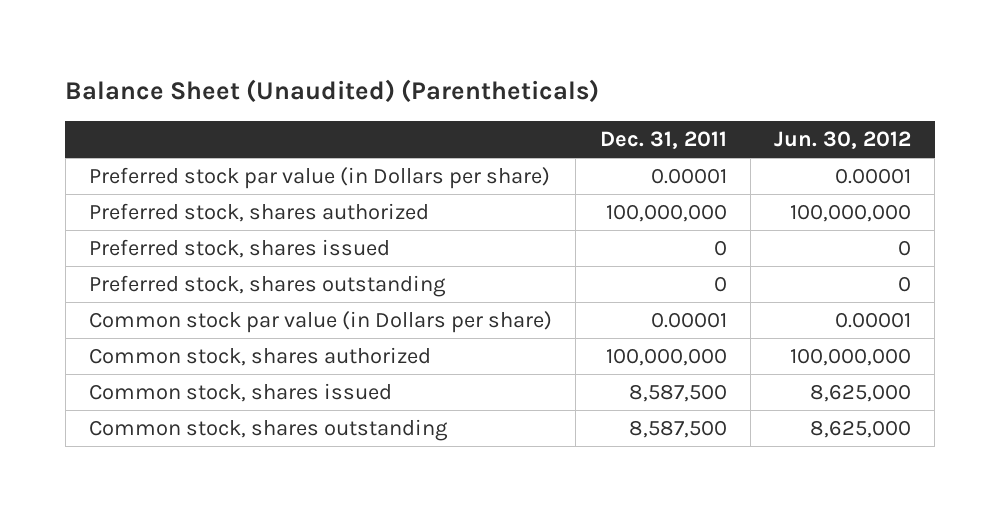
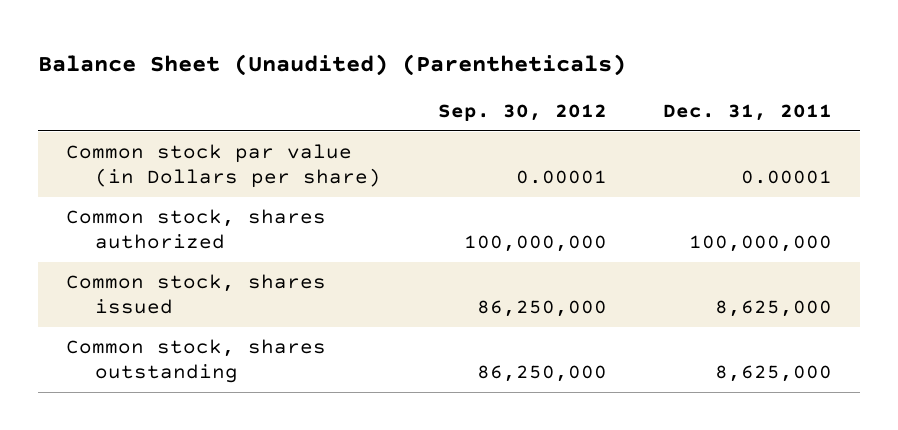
[773,131,911,150] Jun. 30, 2012 -> none
none -> [437,104,607,122] Sep. 30, 2012
[89,166,551,189] Preferred stock par value (in Dollars per share) -> none
[89,202,430,222] Preferred stock, shares authorized -> none
[89,238,391,258] Preferred stock, shares issued -> none
[89,274,447,297] Preferred stock, shares outstanding -> none
[628,383,727,402] 8,587,500 -> [714,300,832,318] 8,625,000
[628,419,727,438] 8,587,500 -> [714,365,832,383] 8,625,000

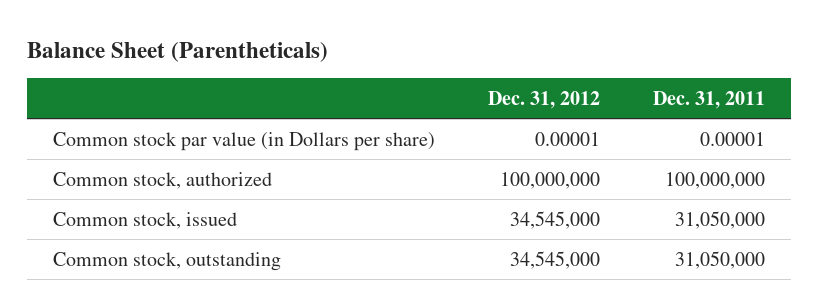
[38,53,627,76] Balance Sheet (Unaudited) (Parentheticals) -> [26,42,328,63] Balance Sheet (Parentheticals)
[437,104,607,122] Sep. 30, 2012 -> none
none -> [487,90,600,109] Dec. 31, 2012
[66,208,327,250] Common stock, shares authorized -> [53,171,273,189] Common stock, authorized
[66,273,327,315] Common stock, shares issued -> [53,211,238,229] Common stock, issued
[714,300,832,318] 8,625,000 -> [674,210,765,229] 31,050,000
[66,338,327,384] Common stock, shares outstanding -> [53,251,282,271] Common stock, outstanding
[714,365,832,383] 8,625,000 -> [674,250,765,269] 31,050,000

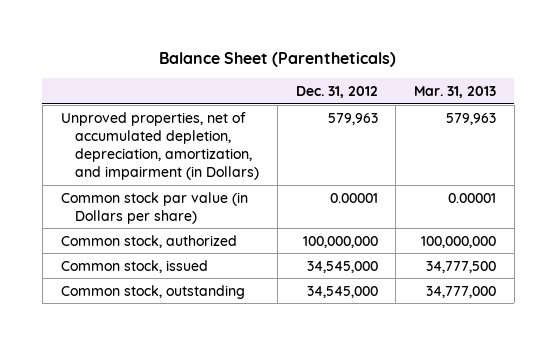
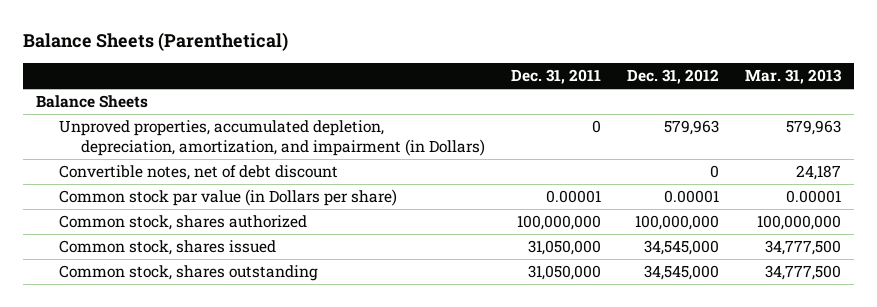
[159,52,397,68] Balance Sheet (Parentheticals) -> [23,32,289,52] Balance Sheets (Parenthetical)
none -> [511,69,602,85] Dec. 31, 2011
none -> [36,95,149,109] Balance Sheets
[60,111,260,181] Unproved properties, net of accumulated depletion, depreciation, amortization, and impairment (in Dollars) -> [58,120,486,156] Unproved properties, accumulated depletion, depreciation, amortization, and impairment (in Dollars)
none -> [58,165,338,181] Convertible notes, net of debt discount
[60,234,237,248] Common stock, authorized -> [58,215,307,231] Common stock, shares authorized
[60,259,208,273] Common stock, issued -> [58,240,276,256] Common stock, shares issued
[60,284,245,299] Common stock, outstanding -> [58,265,318,282] Common stock, shares outstanding
[426,285,497,298] 34,777,000 -> [765,265,842,281] 34,777,500

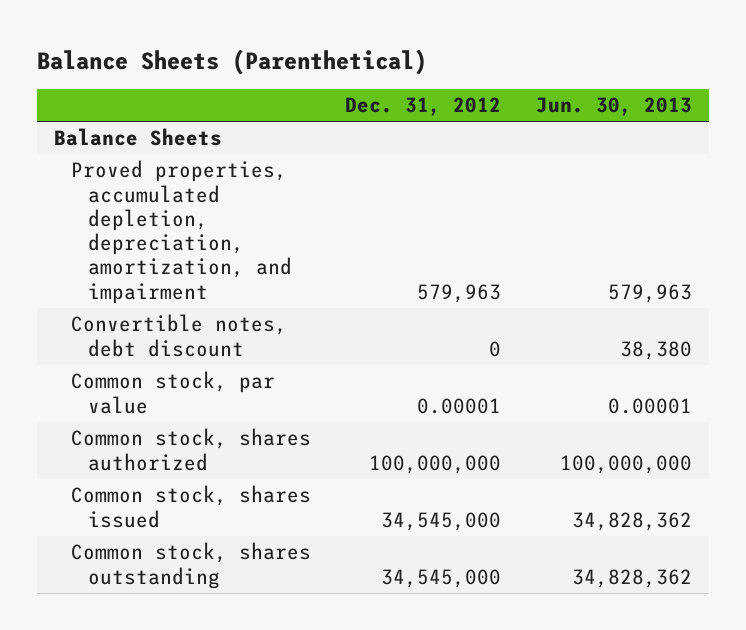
[511,69,602,85] Dec. 31, 2011 -> none
[745,69,843,85] Mar. 31, 2013 -> none
none -> [535,97,692,117] Jun. 30, 2013
[58,120,486,156] Unproved properties, accumulated depletion, depreciation, amortization, and impairment (in Dollars) -> [70,160,292,304] Proved properties, accumulated depletion, depreciation, amortization, and impairment
[58,165,338,181] Convertible notes, net of debt discount -> [70,314,287,357] Convertible notes, debt discount
[58,189,397,207] Common stock par value (in Dollars per share) -> [70,371,275,414] Common stock, par value

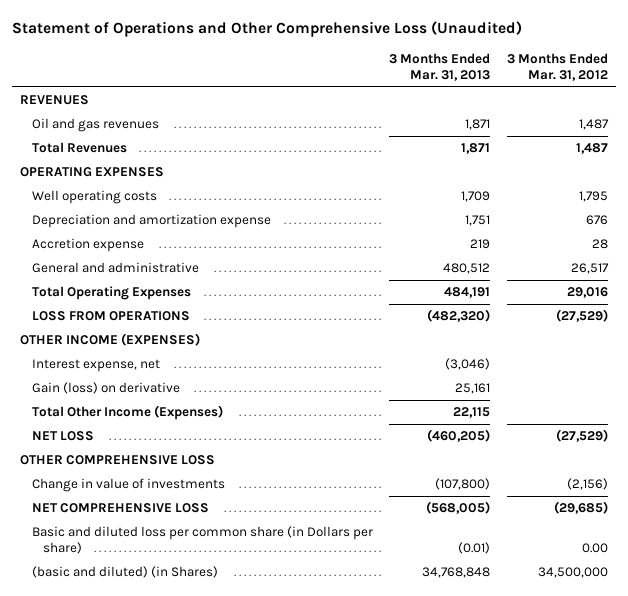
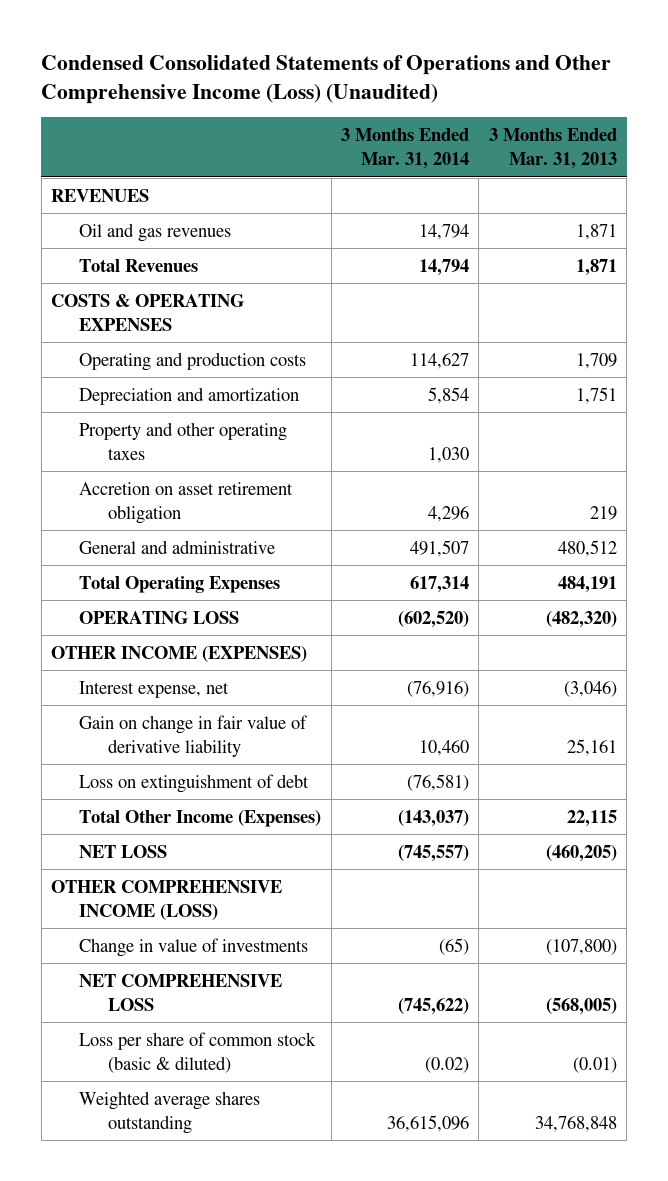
[12,21,523,38] Statement of Operations and Other Comprehensive Loss (Unaudited) -> [41,55,612,104] Condensed Consolidated Statements of Operations and Other Comprehensive Income (Loss) (Unaudited)
[506,53,608,81] 3 Months Ended Mar. 31, 2012 -> none
none -> [341,128,470,170] 3 Months Ended Mar. 31, 2014
[20,167,165,178] OPERATING EXPENSES -> [51,293,245,331] COSTS & OPERATING EXPENSES
[31,190,157,205] Well operating costs -> [79,351,307,371] Operating and production costs
[31,214,271,229] Depreciation and amortization expense -> [79,386,300,405] Depreciation and amortization
none -> [79,421,288,460] Property and other operating taxes
[31,238,144,253] Accretion expense -> [79,481,294,524] Accretion on asset retirement obligation
[31,311,190,322] LOSS FROM OPERATIONS -> [79,610,240,624] OPERATING LOSS
[31,382,180,395] Gain (loss) on derivative -> [79,714,309,757] Gain on change in fair value of derivative liability
none -> [79,773,310,793] Loss on extinguishment of debt
[20,455,216,466] OTHER COMPREHENSIVE LOSS -> [51,879,283,920] OTHER COMPREHENSIVE INCOME (LOSS)
[31,526,373,555] Basic and diluted loss per common share (in Dollars per share) -> [79,1031,317,1073] Loss per share of common stock (basic & diluted)
[31,566,218,579] (basic and diluted) (in Shares) -> [79,1090,261,1134] Weighted average shares outstanding

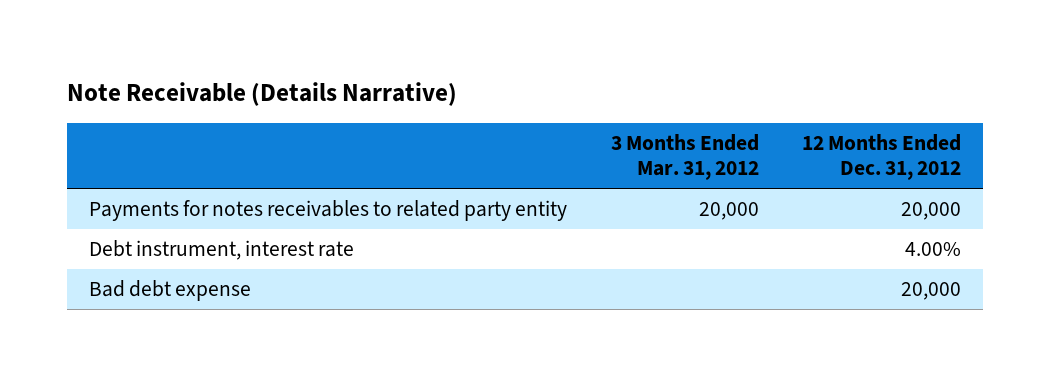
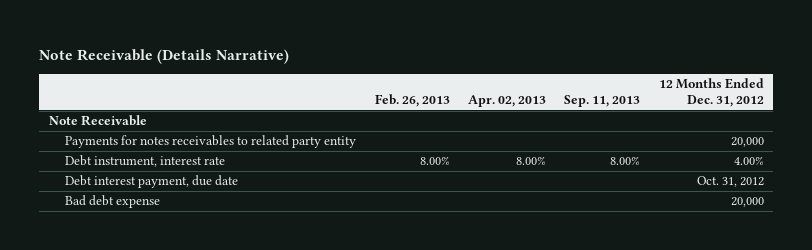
[610,133,759,181] 3 Months Ended Mar. 31, 2012 -> none
none -> [374,94,450,108] Feb. 26, 2013
none -> [467,95,546,108] Apr. 02, 2013
none -> [564,95,641,108] Sep. 11, 2013
none -> [48,115,147,127] Note Receivable
none -> [65,175,239,189] Debt interest payment, due date

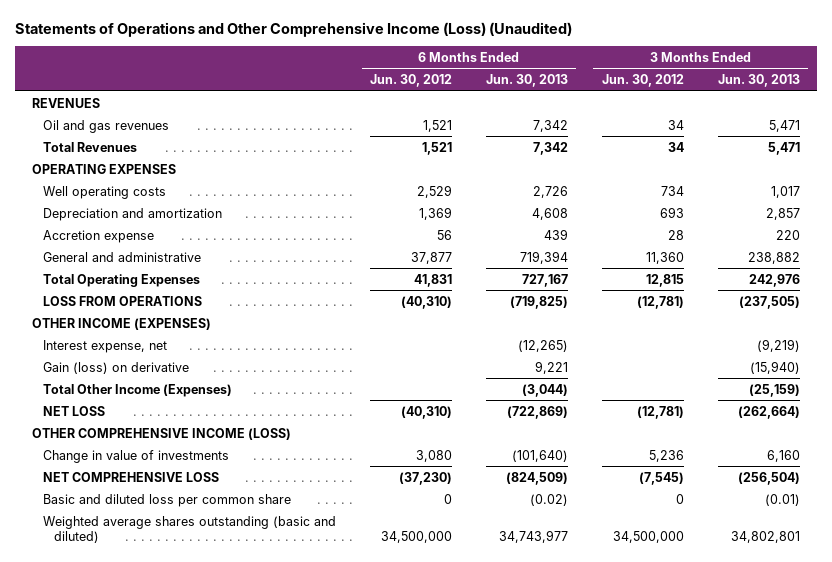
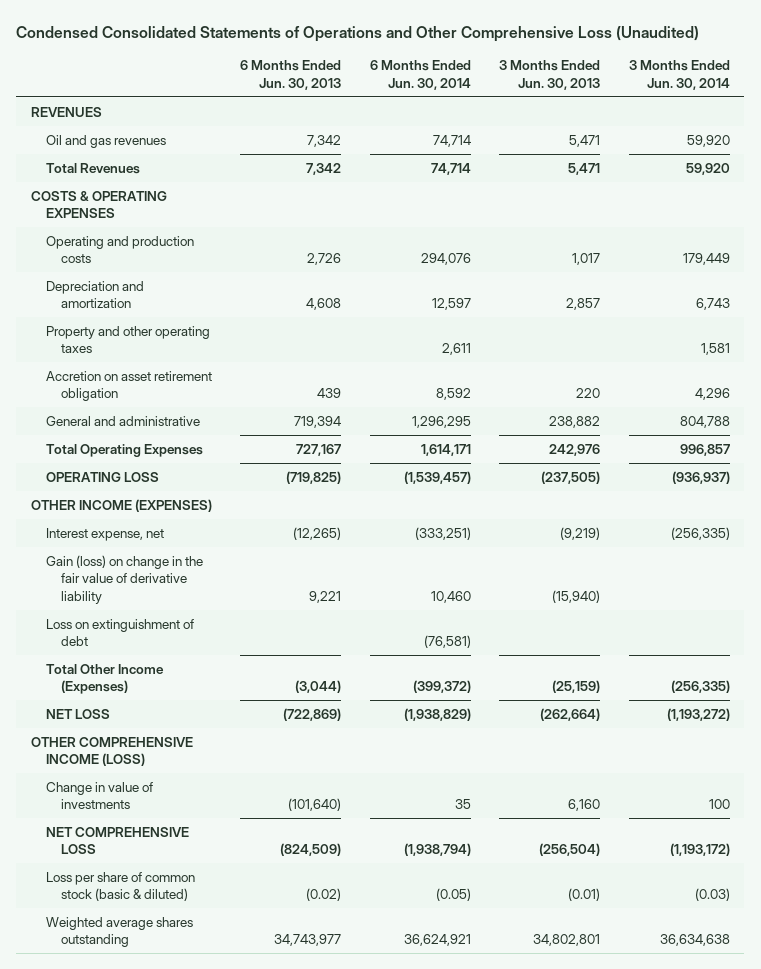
[14,22,572,38] Statements of Operations and Other Comprehensive Income (Loss) (Unaudited) -> [16,25,700,42] Condensed Consolidated Statements of Operations and Other Comprehensive Loss (Unaudited)
[370,74,453,88] Jun. 30, 2012 -> none
[601,74,684,88] Jun. 30, 2012 -> none
none -> [369,60,471,90] 6 Months Ended Jun. 30, 2014
none -> [628,60,730,90] 3 Months Ended Jun. 30, 2014
[31,163,176,174] OPERATING EXPENSES -> [30,190,167,219] COSTS & OPERATING EXPENSES
[43,185,167,199] Well operating costs -> [45,235,194,264] Operating and production costs
none -> [45,325,210,354] Property and other operating taxes
[43,229,155,243] Accretion expense -> [45,370,212,402] Accretion on asset retirement obligation
[43,295,203,306] LOSS FROM OPERATIONS -> [45,471,159,482] OPERATING LOSS
[43,361,190,374] Gain (loss) on derivative -> [45,554,203,605] Gain (loss) on change in the fair value of derivative liability
none -> [45,618,194,647] Loss on extinguishment of debt
[43,493,292,507] Basic and diluted loss per common share -> [45,871,195,902] Loss per share of common stock (basic & diluted)
[43,515,337,543] Weighted average shares outstanding (basic and diluted) -> [45,916,193,948] Weighted average shares outstanding

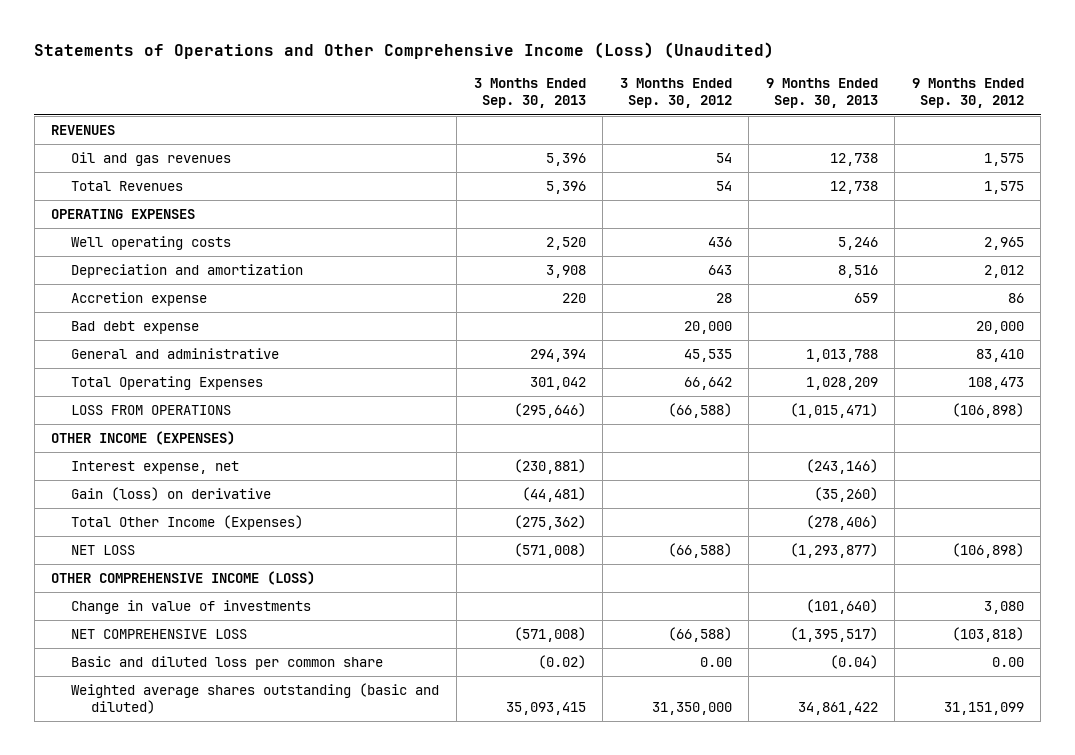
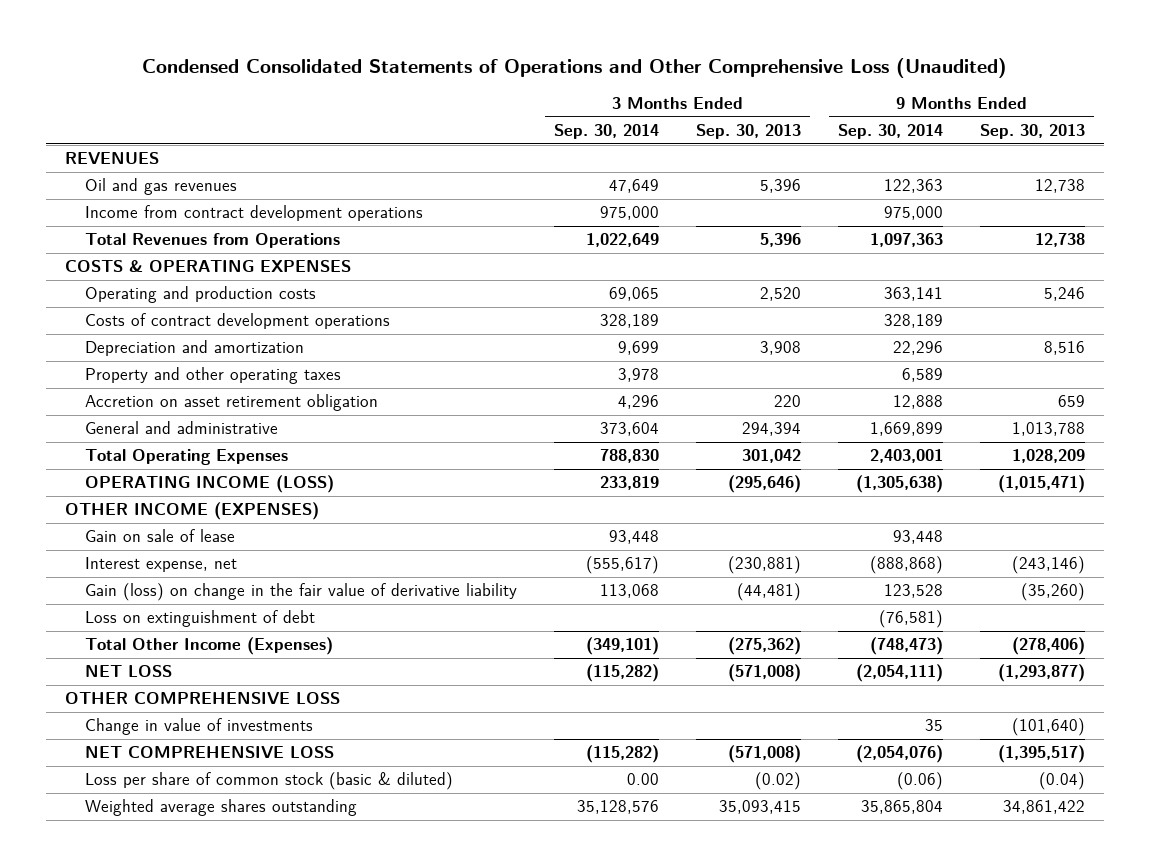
[34,41,775,59] Statements of Operations and Other Comprehensive Income (Loss) (Unaudited) -> [141,57,1007,78] Condensed Consolidated Statements of Operations and Other Comprehensive Loss (Unaudited)
[619,78,732,109] 3 Months Ended Sep. 30, 2012 -> none
[911,78,1024,109] 9 Months Ended Sep. 30, 2012 -> none
none -> [554,124,660,140] Sep. 30, 2014
none -> [838,124,944,140] Sep. 30, 2014
none -> [85,205,424,222] Income from contract development operations
[71,181,184,192] Total Revenues -> [85,233,341,249] Total Revenues from Operations
[51,209,196,220] OPERATING EXPENSES -> [64,259,351,273] COSTS & OPERATING EXPENSES
[71,236,232,251] Well operating costs -> [85,286,317,304] Operating and production costs
none -> [85,313,391,330] Costs of contract development operations
[71,321,200,335] Bad debt expense -> none
none -> [85,367,342,385] Property and other operating taxes
[71,292,208,307] Accretion expense -> [85,394,379,412] Accretion on asset retirement obligation
[71,405,232,416] LOSS FROM OPERATIONS -> [85,475,335,494] OPERATING INCOME (LOSS)
none -> [85,529,236,543] Gain on sale of lease
[71,487,272,502] Gain (loss) on derivative -> [85,583,518,602] Gain (loss) on change in the fair value of derivative liability
none -> [85,610,316,628] Loss on extinguishment of debt
[51,571,316,586] OTHER COMPREHENSIVE INCOME (LOSS) -> [64,692,340,705] OTHER COMPREHENSIVE LOSS
[71,656,384,671] Basic and diluted loss per common share -> [85,772,454,791] Loss per share of common stock (basic & diluted)
[71,683,440,715] Weighted average shares outstanding (basic and diluted) -> [85,799,358,817] Weighted average shares outstanding

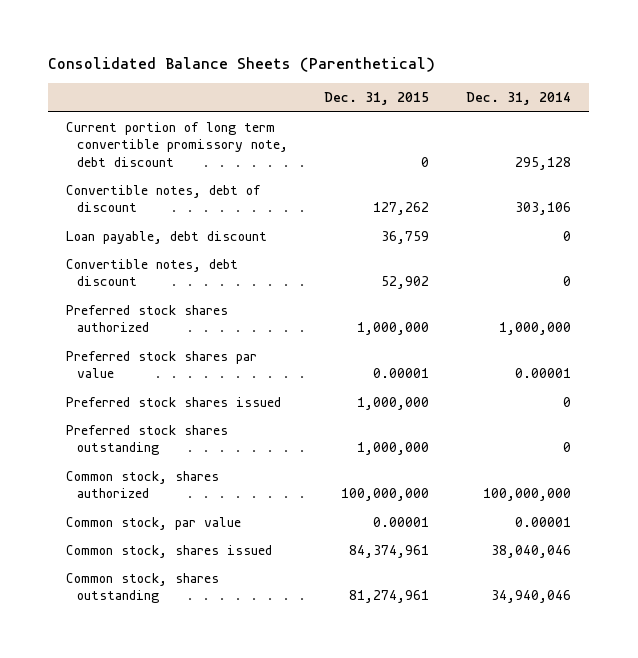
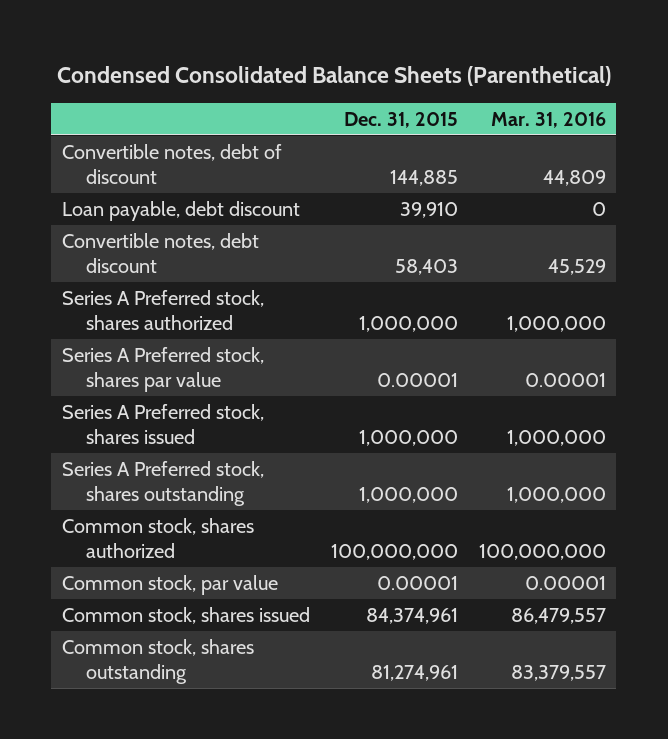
[48,57,436,73] Consolidated Balance Sheets (Parenthetical) -> [56,65,611,86] Condensed Consolidated Balance Sheets (Parenthetical)
[466,92,572,106] Dec. 31, 2014 -> none
none -> [490,111,606,128] Mar. 31, 2016
[66,121,288,167] Current portion of long term convertible promissory note, debt discount -> none
[373,202,430,216] 127,262 -> [389,169,458,186] 144,885
[381,230,430,244] 36,759 -> [399,202,458,219] 39,910
[381,276,430,290] 52,902 -> [394,258,458,275] 58,403
[66,304,229,333] Preferred stock shares authorized -> [61,290,264,330] Series A Preferred stock, shares authorized
[66,350,258,379] Preferred stock shares par value -> [61,347,264,392] Series A Preferred stock, shares par value
[66,396,282,407] Preferred stock shares issued -> [61,404,264,444] Series A Preferred stock, shares issued
[66,424,229,456] Preferred stock shares outstanding -> [61,461,264,506] Series A Preferred stock, shares outstanding

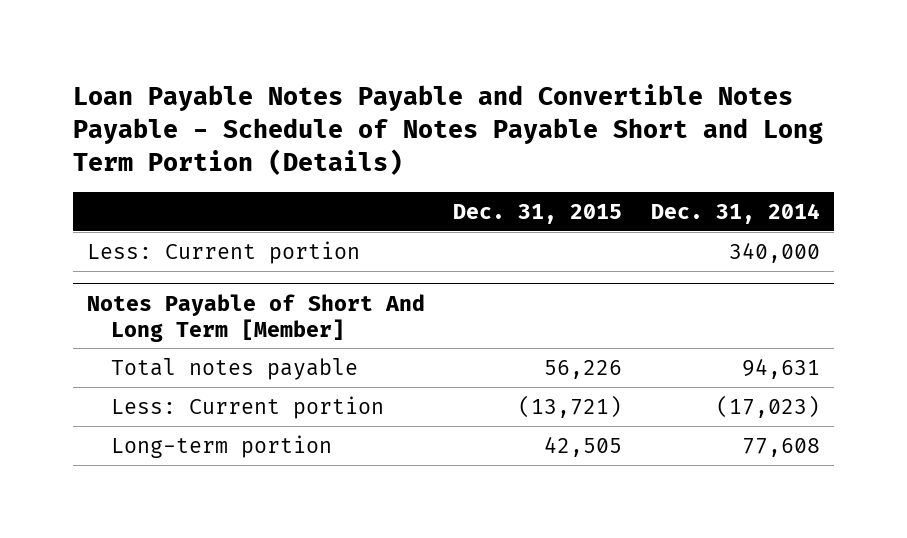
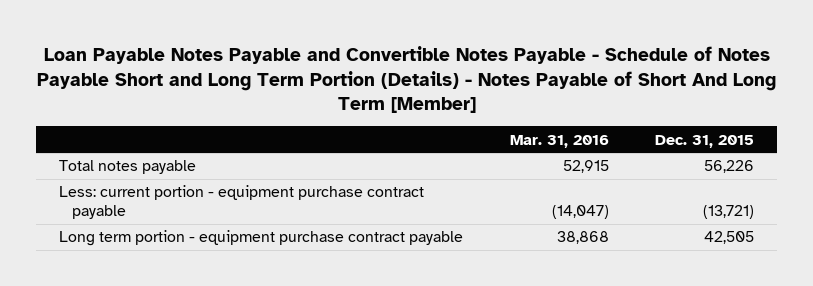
[72,84,823,175] Loan Payable Notes Payable and Convertible Notes Payable - Schedule of Notes Payable Short and Long Term Portion (Details) -> [36,45,776,114] Loan Payable Notes Payable and Convertible Notes Payable - Schedule of Notes Payable Short and Long Term Portion (Details) - Notes Payable of Short And Long Term [Member]
[651,202,821,224] Dec. 31, 2014 -> none
none -> [509,134,609,148] Mar. 31, 2016
[86,240,360,264] Less: Current portion -> none
[86,293,425,342] Notes Payable of Short And Long Term [Member] -> none
[111,395,385,419] Less: Current portion -> [59,185,425,220] Less: current portion - equipment purchase contract payable
[111,434,333,458] Long-term portion -> [59,230,464,247] Long term portion - equipment purchase contract payable

